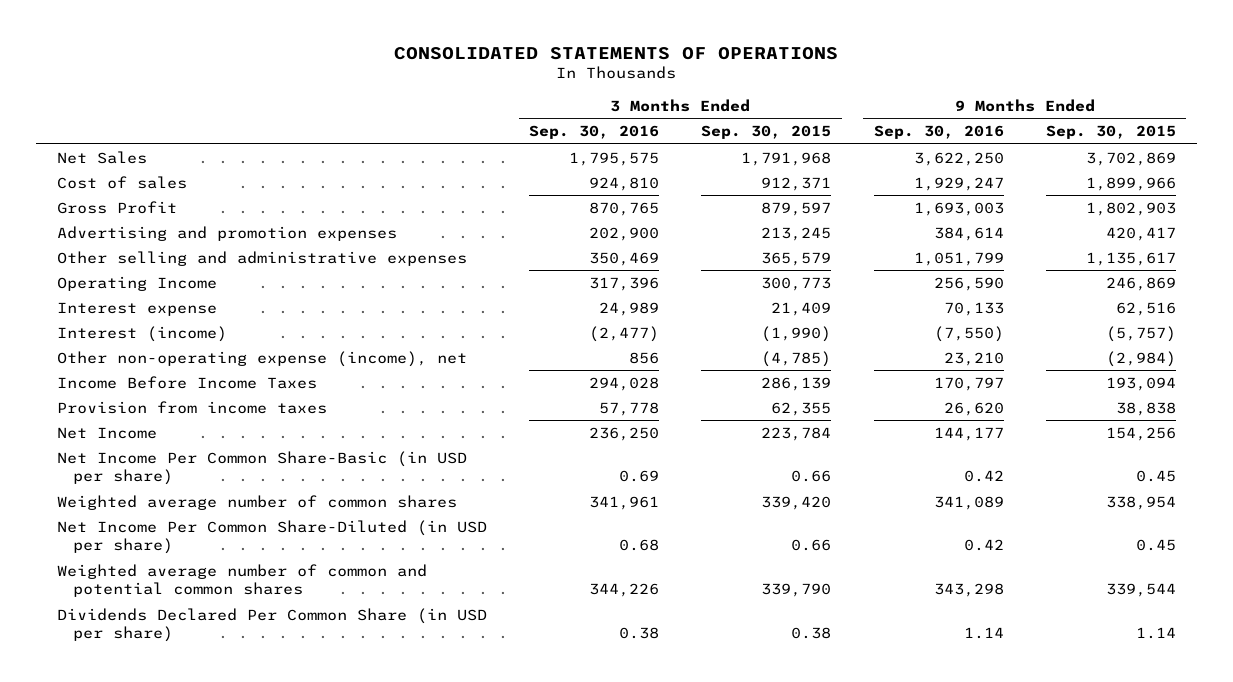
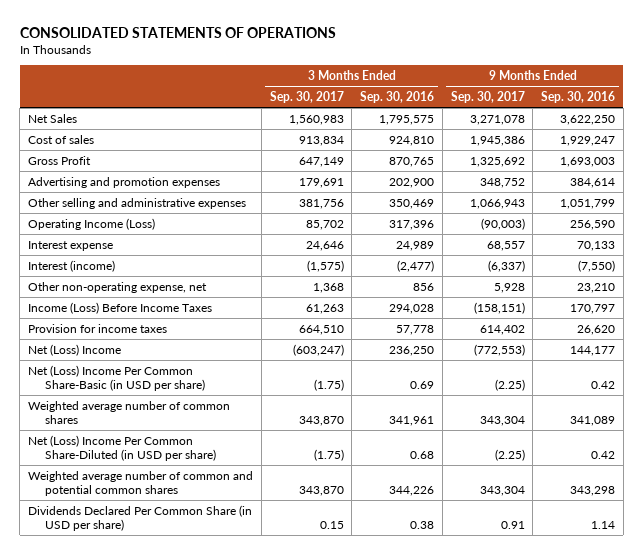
[701,125,832,140] Sep. 30, 2015 -> none
[1045,125,1176,140] Sep. 30, 2015 -> none
none -> [269,90,344,103] Sep. 30, 2017
none -> [450,90,525,103] Sep. 30, 2017
[57,275,218,291] Operating Income -> [28,217,156,230] Operating Income (Loss)
[57,350,468,367] Other non-operating expense (income), net -> [28,281,208,293] Other non-operating expense, net
[57,375,318,389] Income Before Income Taxes -> [28,301,213,314] Income (Loss) Before Income Taxes
[57,400,328,414] Provision from income taxes -> [28,323,168,333] Provision for income taxes
[57,426,158,439] Net Income -> [28,343,122,356] Net (Loss) Income
[57,450,468,485] Net Income Per Common Share-Basic (in USD per share) -> [28,364,205,391] Net (Loss) Income Per Common Share-Basic (in USD per share)
[57,519,488,554] Net Income Per Common Share-Diluted (in USD per share) -> [28,434,216,461] Net (Loss) Income Per Common Share-Diluted (in USD per share)

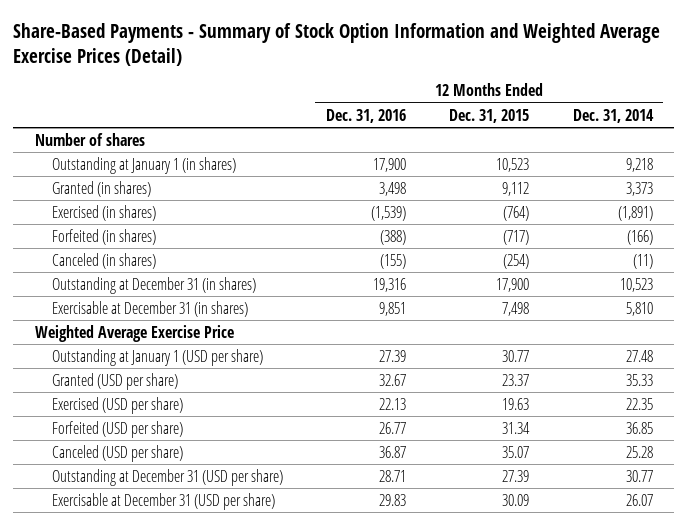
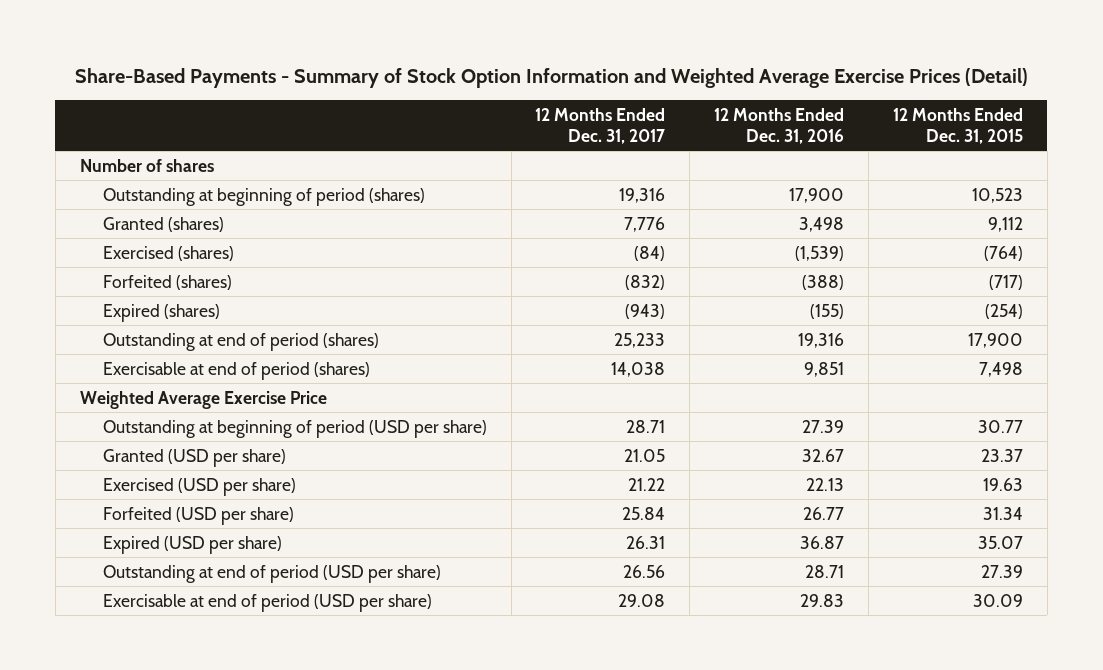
[572,108,654,123] Dec. 31, 2014 -> none
none -> [535,107,666,145] 12 Months Ended Dec. 31, 2017
[51,156,236,174] Outstanding at January 1 (in shares) -> [102,187,425,206] Outstanding at beginning of period (shares)
[51,180,151,197] Granted (in shares) -> [102,216,224,232] Granted (shares)
[51,204,156,221] Exercised (in shares) -> [102,245,234,261] Exercised (shares)
[51,228,156,245] Forfeited (in shares) -> [102,274,232,290] Forfeited (shares)
[51,252,156,269] Canceled (in shares) -> [102,303,220,322] Expired (shares)
[51,276,256,294] Outstanding at December 31 (in shares) -> [102,332,379,351] Outstanding at end of period (shares)
[51,300,248,317] Exercisable at December 31 (in shares) -> [102,361,370,380] Exercisable at end of period (shares)
[51,348,263,366] Outstanding at January 1 (USD per share) -> [102,419,487,438] Outstanding at beginning of period (USD per share)
[51,444,183,462] Canceled (USD per share) -> [102,535,282,554] Expired (USD per share)
[51,468,283,486] Outstanding at December 31 (USD per share) -> [102,564,441,583] Outstanding at end of period (USD per share)
[51,492,275,510] Exercisable at December 31 (USD per share) -> [102,593,432,612] Exercisable at end of period (USD per share)

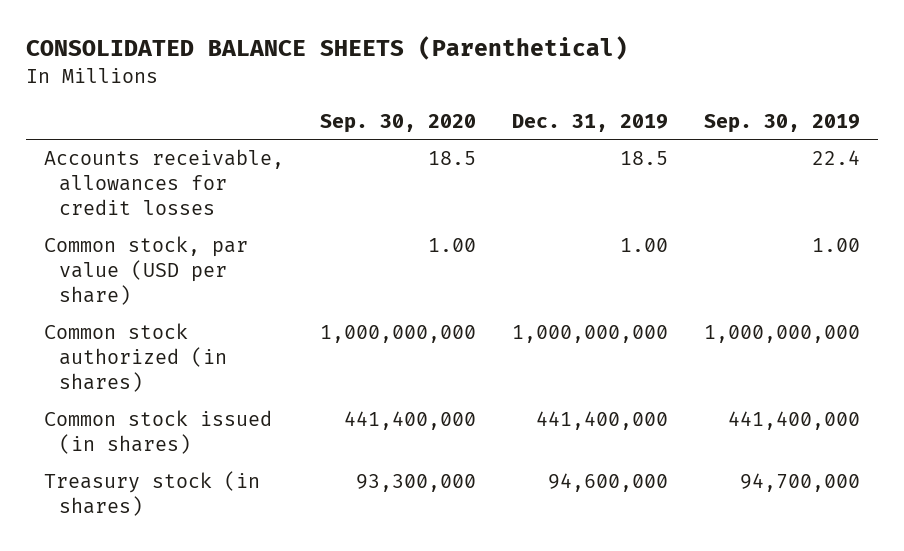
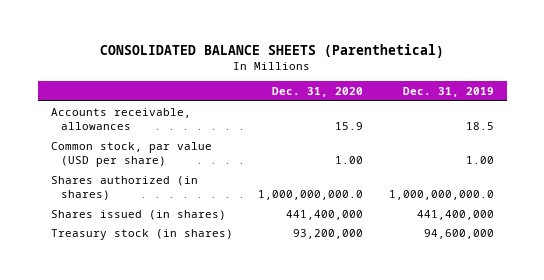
[320,113,477,133] Sep. 30, 2020 -> none
[704,113,861,133] Sep. 30, 2019 -> none
none -> [272,87,364,98] Dec. 31, 2020
[43,149,284,216] Accounts receivable, allowances for credit losses -> [50,107,191,130] Accounts receivable, allowances
[43,323,227,393] Common stock authorized (in shares) -> [50,175,198,200] Shares authorized (in shares)
[512,325,669,344] 1,000,000,000 -> [388,189,494,200] 1,000,000,000.0
[43,410,272,455] Common stock issued (in shares) -> [50,209,226,220] Shares issued (in shares)

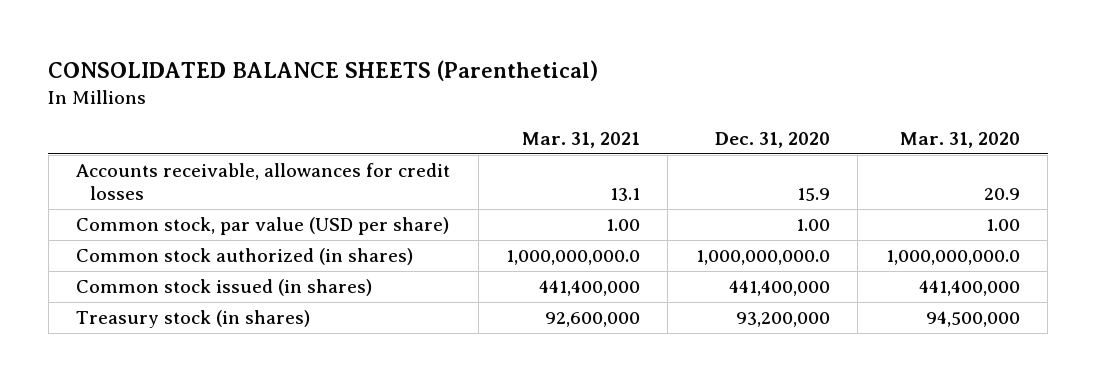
[402,87,494,98] Dec. 31, 2019 -> none
none -> [521,132,640,149] Mar. 31, 2021
none -> [899,132,1020,149] Mar. 31, 2020
[50,107,191,130] Accounts receivable, allowances -> [76,162,451,201] Accounts receivable, allowances for credit losses
[50,175,198,200] Shares authorized (in shares) -> [76,247,414,265] Common stock authorized (in shares)
[50,209,226,220] Shares issued (in shares) -> [76,278,373,296] Common stock issued (in shares)

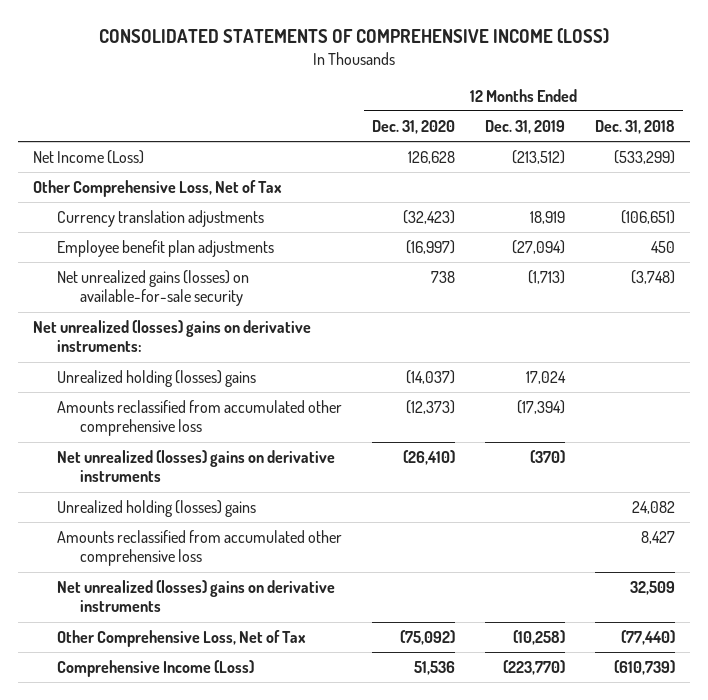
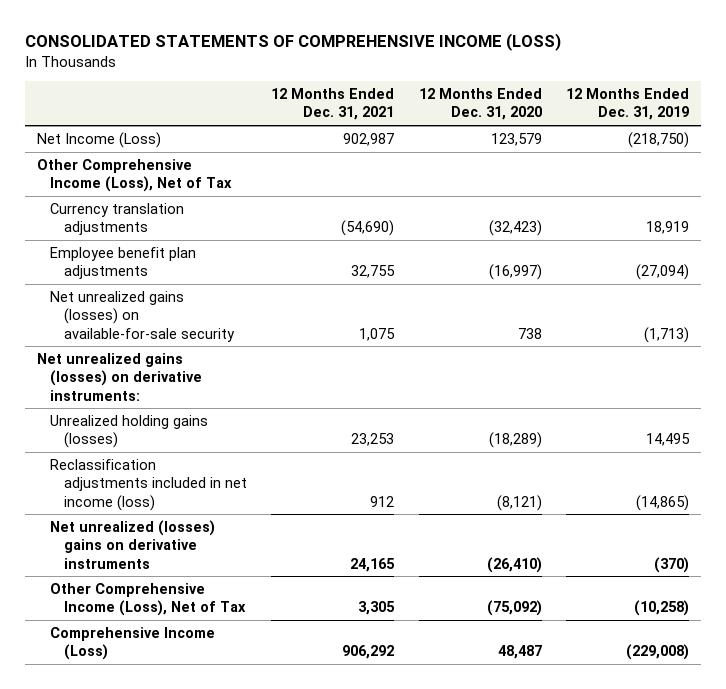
[595,120,676,135] Dec. 31, 2018 -> none
none -> [271,87,395,121] 12 Months Ended Dec. 31, 2021
[407,151,455,165] 126,628 -> [490,132,542,146] 123,579
[512,150,566,165] (213,512) -> [628,131,690,148] (218,750)
[32,180,282,198] Other Comprehensive Loss, Net of Tax -> [37,158,233,193] Other Comprehensive Income (Loss), Net of Tax
[56,400,342,437] Amounts reclassified from accumulated other comprehensive loss -> none
[32,320,311,353] Net unrealized (losses) gains on derivative instruments: -> [37,352,203,401] Net unrealized gains (losses) on derivative instruments:
[56,370,256,388] Unrealized holding (losses) gains -> [50,414,209,449] Unrealized holding gains (losses)
[405,370,455,385] (14,037) -> [488,432,542,449] (18,289)
[526,371,567,385] 17,024 -> [646,433,691,447] 14,495
none -> [50,458,247,511] Reclassification adjustments included in net income (loss)
[56,500,256,518] Unrealized holding (losses) gains -> none
[56,530,342,567] Amounts reclassified from accumulated other comprehensive loss -> none
[56,580,335,613] Net unrealized (losses) gains on derivative instruments -> none
[56,630,306,648] Other Comprehensive Loss, Net of Tax -> [50,582,246,617] Other Comprehensive Income (Loss), Net of Tax
[413,661,455,676] 51,536 -> [497,645,542,660] 48,487
[503,660,566,676] (223,770) -> [626,644,690,661] (229,008)

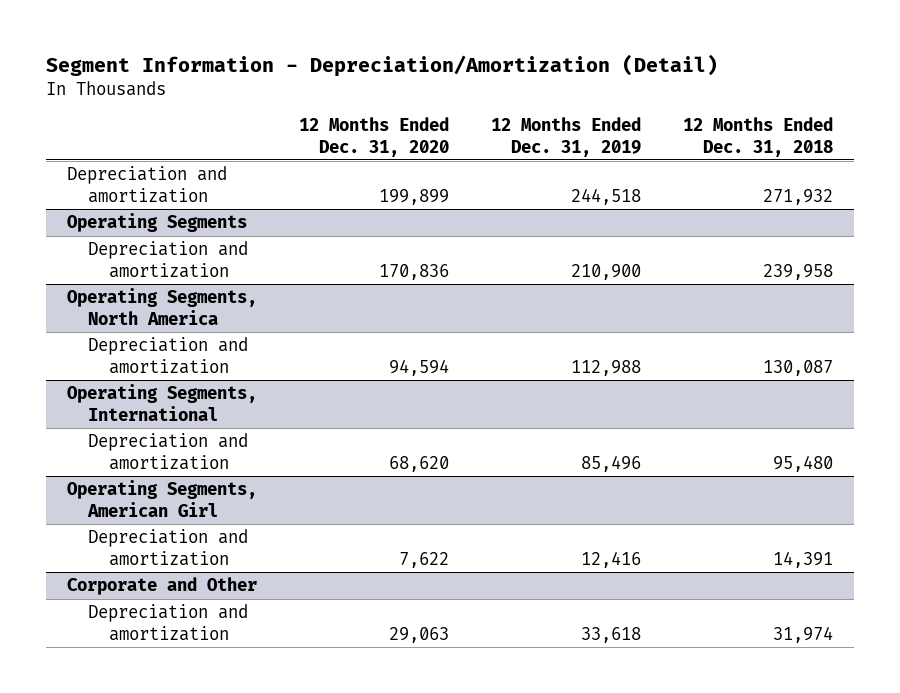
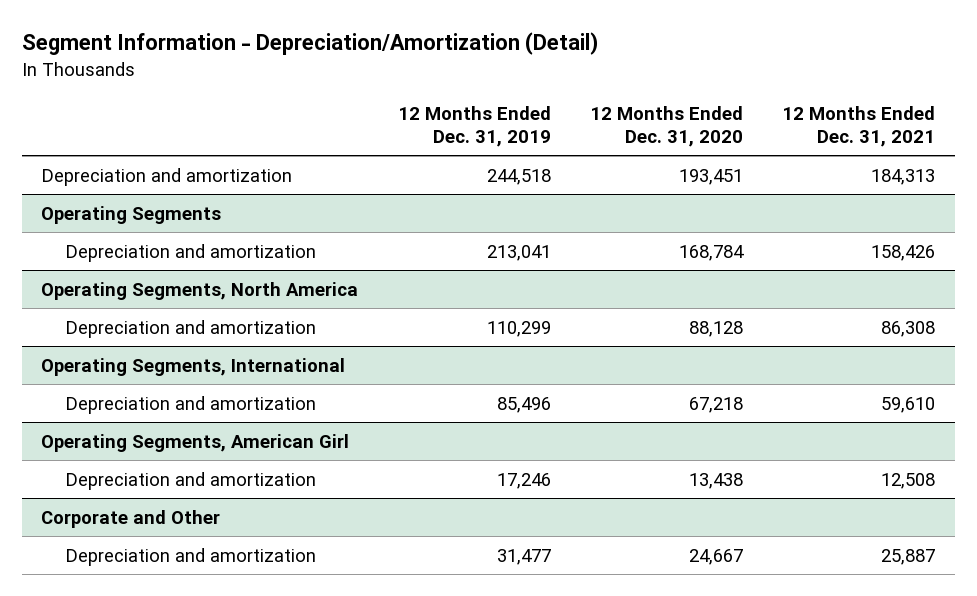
[683,117,834,157] 12 Months Ended Dec. 31, 2018 -> none
none -> [782,105,936,148] 12 Months Ended Dec. 31, 2021
[379,188,450,205] 199,899 -> [678,168,743,185] 193,451
[379,263,450,280] 170,836 -> [678,244,744,261] 168,784
[571,263,642,280] 210,900 -> [486,244,551,261] 213,041
[389,358,450,376] 94,594 -> [688,320,743,337] 88,128
[571,359,642,376] 112,988 -> [486,320,551,337] 110,299
[389,455,450,472] 68,620 -> [688,396,743,413] 67,218
[399,551,450,568] 7,622 -> [688,472,743,489] 13,438
[581,550,642,568] 12,416 -> [496,472,551,489] 17,246
[389,626,450,643] 29,063 -> [688,548,743,565] 24,667
[581,626,642,643] 33,618 -> [496,548,551,565] 31,477

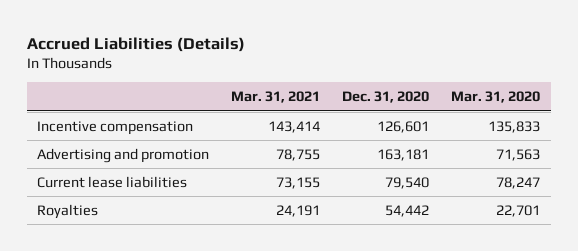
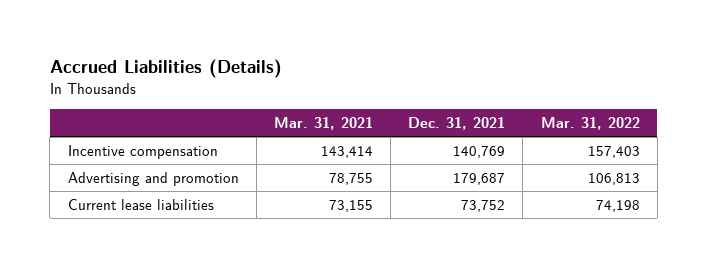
[342,91,430,104] Dec. 31, 2020 -> none
[451,91,541,104] Mar. 31, 2020 -> none
none -> [408,116,506,130] Dec. 31, 2021
none -> [540,116,640,130] Mar. 31, 2022
[37,203,99,219] Royalties -> none

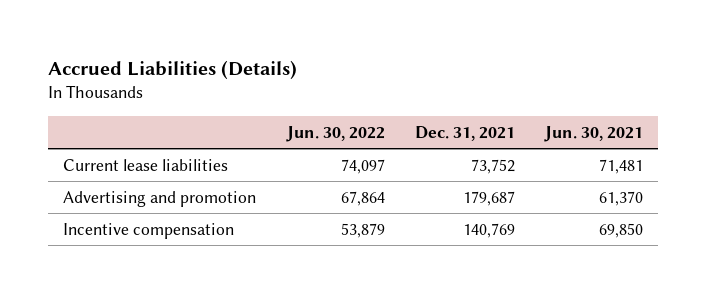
[273,116,373,130] Mar. 31, 2021 -> none
[540,116,640,130] Mar. 31, 2022 -> none
none -> [285,125,385,142] Jun. 30, 2022
none -> [544,125,644,142] Jun. 30, 2021
[67,171,239,186] Advertising and promotion -> [63,190,257,207] Advertising and promotion
[67,144,218,159] Incentive compensation -> [63,222,235,239] Incentive compensation

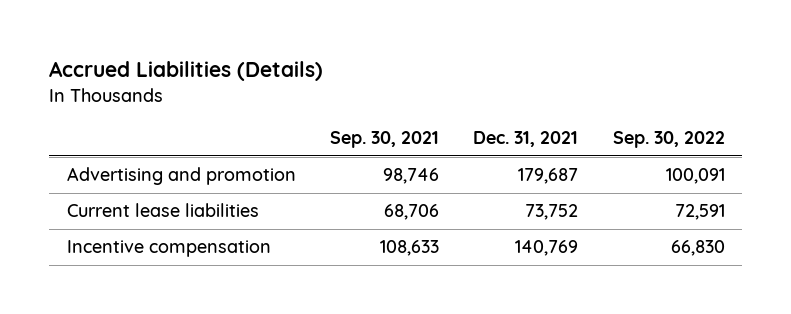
[285,125,385,142] Jun. 30, 2022 -> none
[544,125,644,142] Jun. 30, 2021 -> none
none -> [329,131,439,149] Sep. 30, 2021
none -> [612,131,725,149] Sep. 30, 2022
[63,158,229,171] Current lease liabilities -> [66,203,259,218] Current lease liabilities

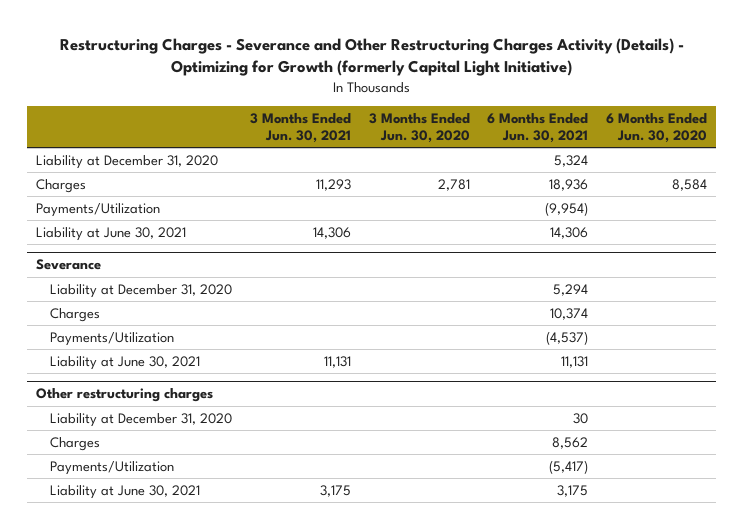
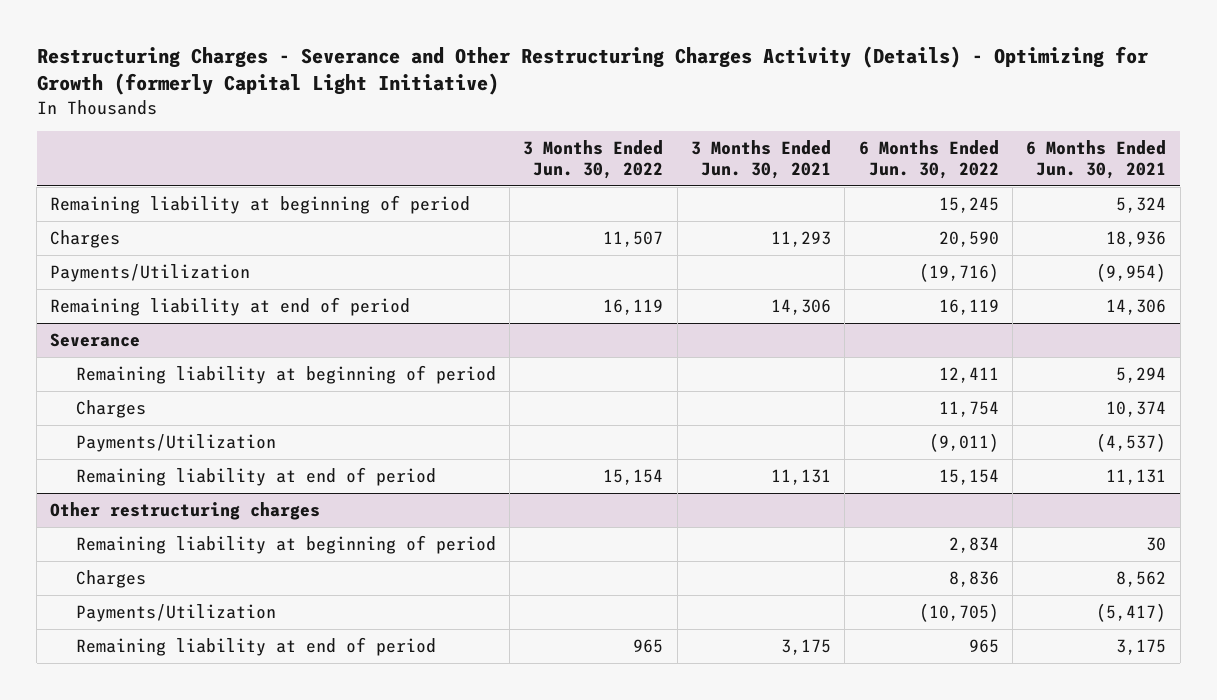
[368,113,470,144] 3 Months Ended Jun. 30, 2020 -> none
[606,113,708,144] 6 Months Ended Jun. 30, 2020 -> none
none -> [523,139,664,179] 3 Months Ended Jun. 30, 2022
none -> [858,139,999,179] 6 Months Ended Jun. 30, 2022
[36,154,219,169] Liability at December 31, 2020 -> [50,195,471,215] Remaining liability at beginning of period
[36,226,187,241] Liability at June 30, 2021 -> [50,297,411,317] Remaining liability at end of period
[50,283,233,298] Liability at December 31, 2020 -> [75,365,496,385] Remaining liability at beginning of period
[50,355,201,370] Liability at June 30, 2021 -> [75,467,436,487] Remaining liability at end of period
[50,412,233,427] Liability at December 31, 2020 -> [75,535,496,555] Remaining liability at beginning of period
[50,484,201,499] Liability at June 30, 2021 -> [75,637,436,657] Remaining liability at end of period

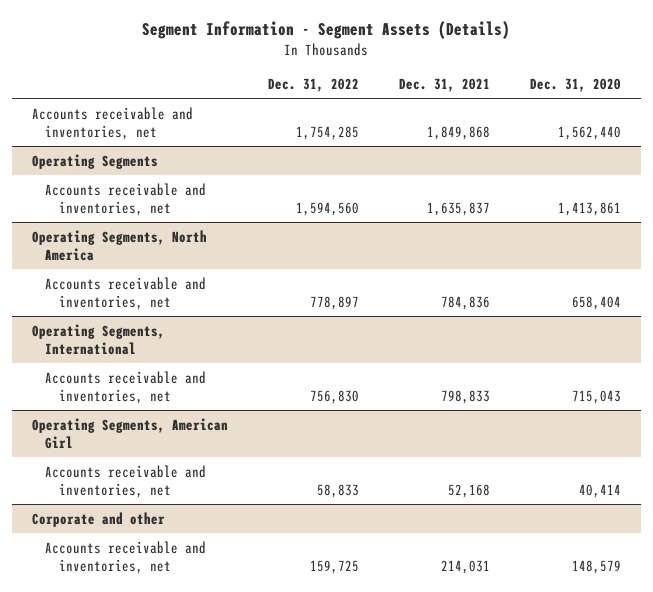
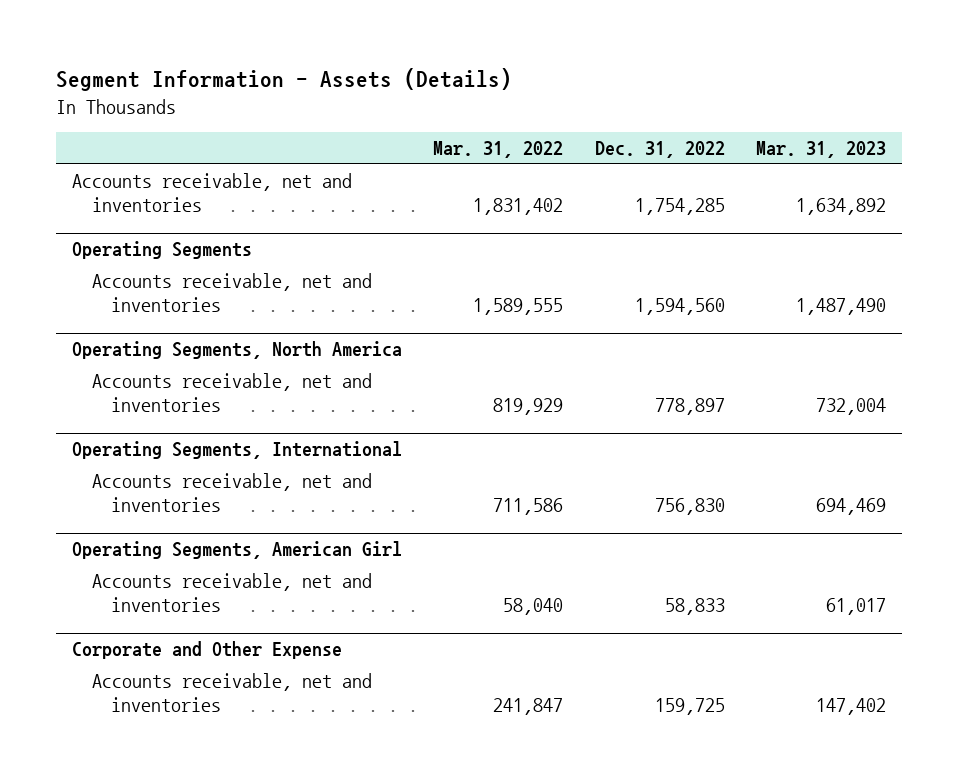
[142,20,511,39] Segment Information - Segment Assets (Details) -> [56,68,513,92] Segment Information - Assets (Details)
[398,77,490,92] Dec. 31, 2021 -> none
[529,77,621,92] Dec. 31, 2020 -> none
none -> [433,141,564,159] Mar. 31, 2022
none -> [756,141,887,159] Mar. 31, 2023
[31,106,193,140] Accounts receivable and inventories, net -> [71,173,352,213] Accounts receivable, net and inventories
[45,182,207,216] Accounts receivable and inventories, net -> [91,273,372,313] Accounts receivable, net and inventories
[45,276,207,310] Accounts receivable and inventories, net -> [91,373,372,413] Accounts receivable, net and inventories
[45,370,207,404] Accounts receivable and inventories, net -> [91,473,372,513] Accounts receivable, net and inventories
[45,464,207,498] Accounts receivable and inventories, net -> [91,573,372,613] Accounts receivable, net and inventories
[31,511,165,527] Corporate and other -> [71,641,342,660] Corporate and Other Expense
[45,540,207,574] Accounts receivable and inventories, net -> [91,673,372,713] Accounts receivable, net and inventories

